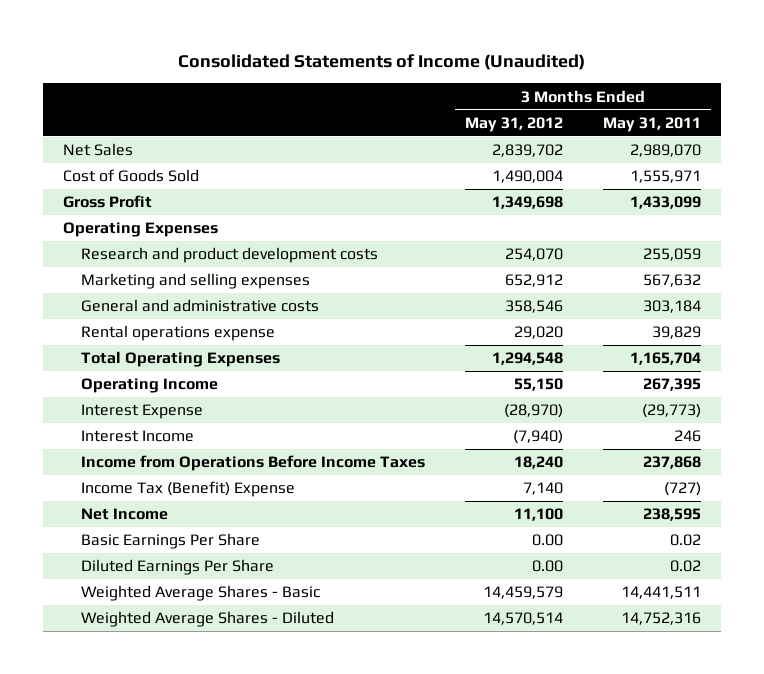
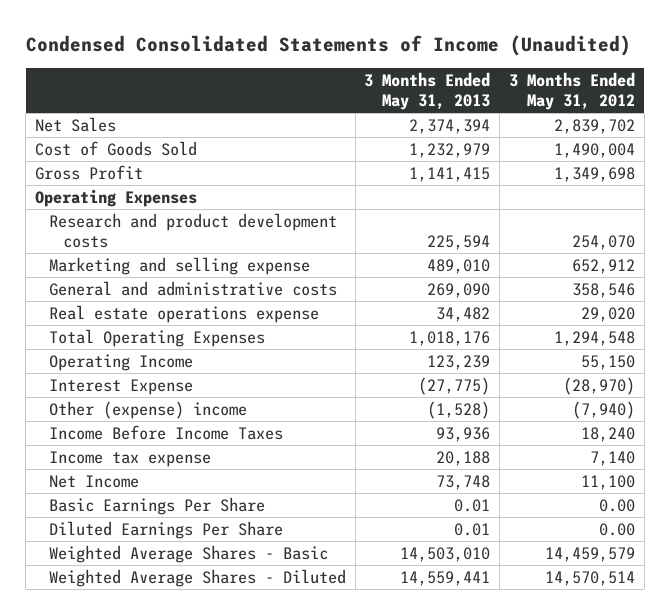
[177,54,585,71] Consolidated Statements of Income (Unaudited) -> [25,35,631,57] Condensed Consolidated Statements of Income (Unaudited)
[602,116,701,132] May 31, 2011 -> none
none -> [364,71,491,110] 3 Months Ended May 31, 2013
[81,273,311,290] Marketing and selling expenses -> [48,256,310,275] Marketing and selling expense
[81,325,276,342] Rental operations expense -> [48,304,319,323] Real estate operations expense
[81,430,195,443] Interest Income -> [48,400,247,419] Other (expense) income
[81,455,426,472] Income from Operations Before Income Taxes -> [48,424,283,440] Income Before Income Taxes
[81,481,296,498] Income Tax (Benefit) Expense -> [48,450,211,467] Income tax expense

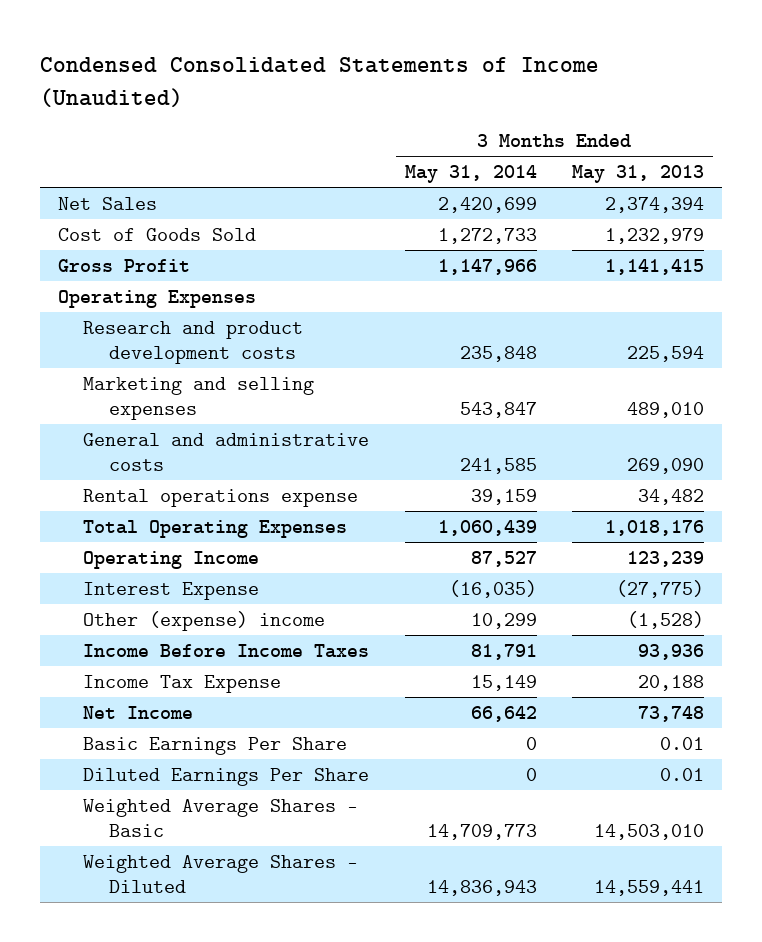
[508,71,635,110] 3 Months Ended May 31, 2012 -> none
none -> [404,165,537,184] May 31, 2014
[48,256,310,275] Marketing and selling expense -> [83,376,315,420] Marketing and selling expenses
[48,304,319,323] Real estate operations expense -> [83,488,359,507] Rental operations expense
[48,450,211,467] Income tax expense -> [83,674,282,693] Income Tax Expense

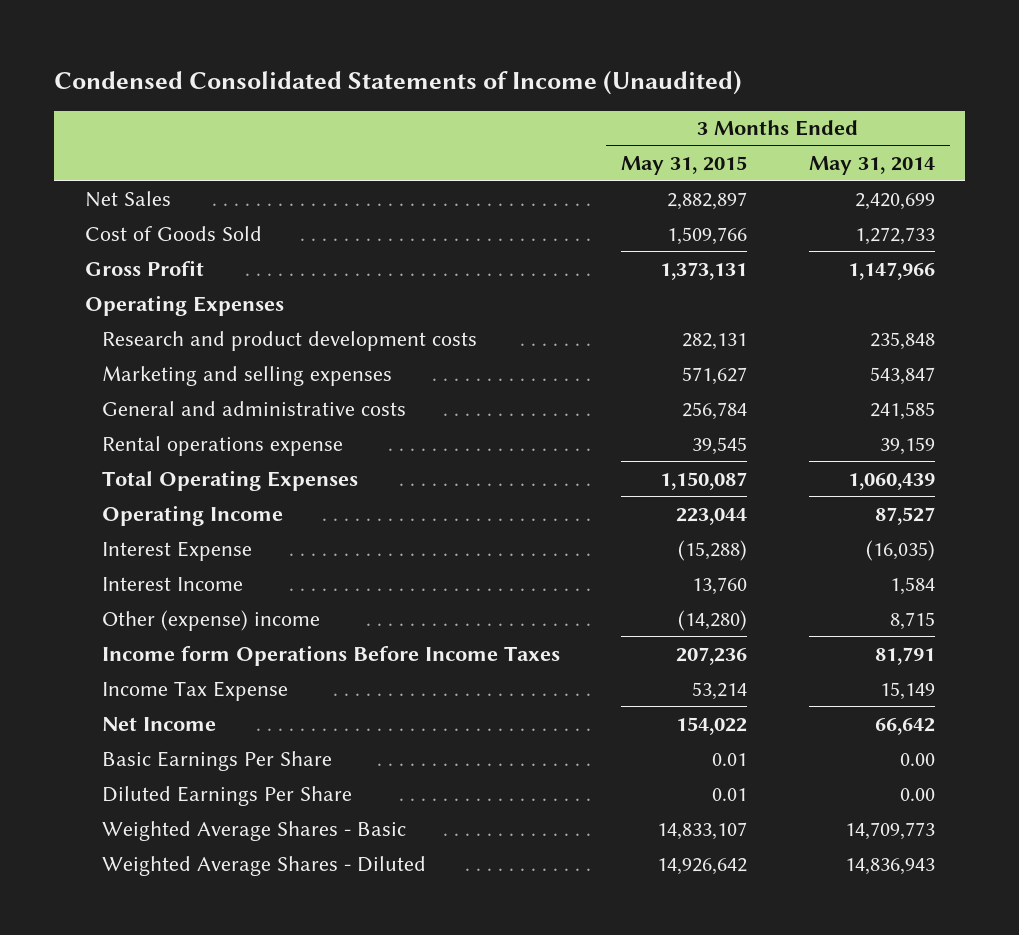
[572,165,705,184] May 31, 2013 -> none
none -> [621,156,748,176] May 31, 2015
none -> [102,576,244,591] Interest Income
[470,612,537,629] 10,299 -> [889,611,935,630] 8,715
[83,643,370,658] Income Before Income Taxes -> [102,644,561,666] Income form Operations Before Income Taxes
[525,736,537,750] 0 -> [899,752,935,766] 0.00
[525,767,537,781] 0 -> [899,787,935,801] 0.00

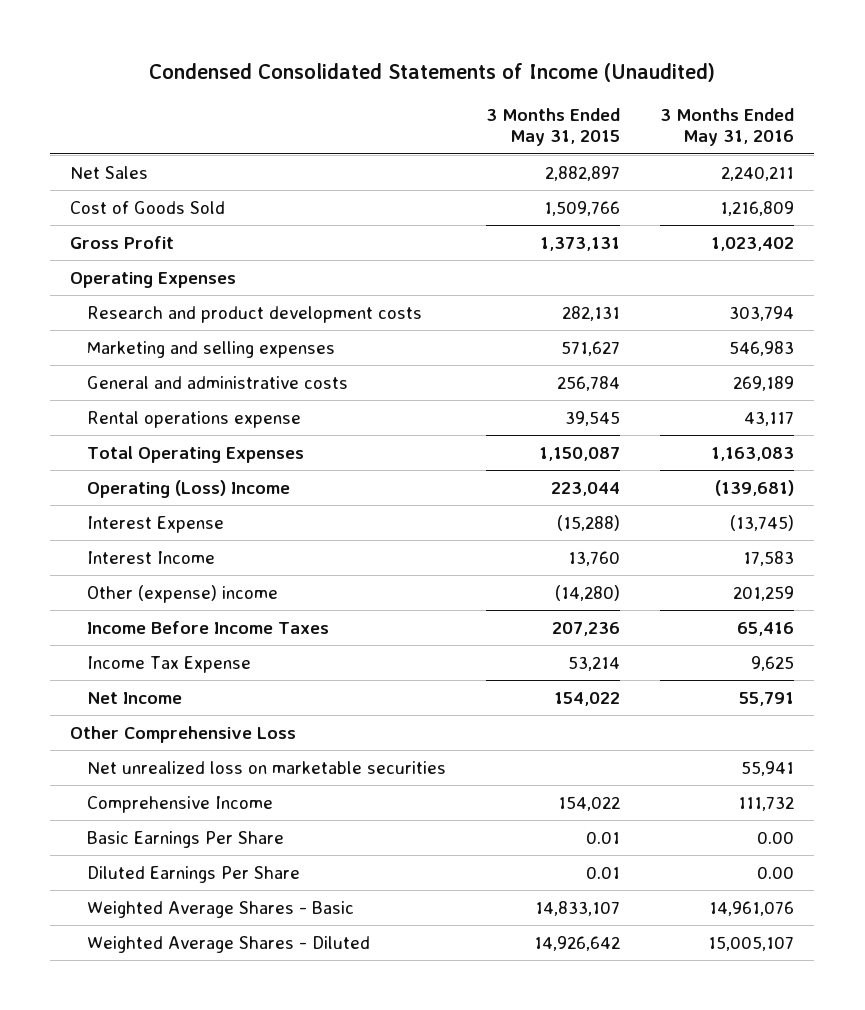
[808,156,935,176] May 31, 2014 -> none
none -> [660,108,795,147] 3 Months Ended May 31, 2016
[102,504,284,526] Operating Income -> [87,479,291,498] Operating (Loss) Income
[102,644,561,666] Income form Operations Before Income Taxes -> [87,620,330,634] Income Before Income Taxes
none -> [70,725,297,743] Other Comprehensive Loss
none -> [87,760,447,774] Net unrealized loss on marketable securities
none -> [87,795,274,813] Comprehensive Income

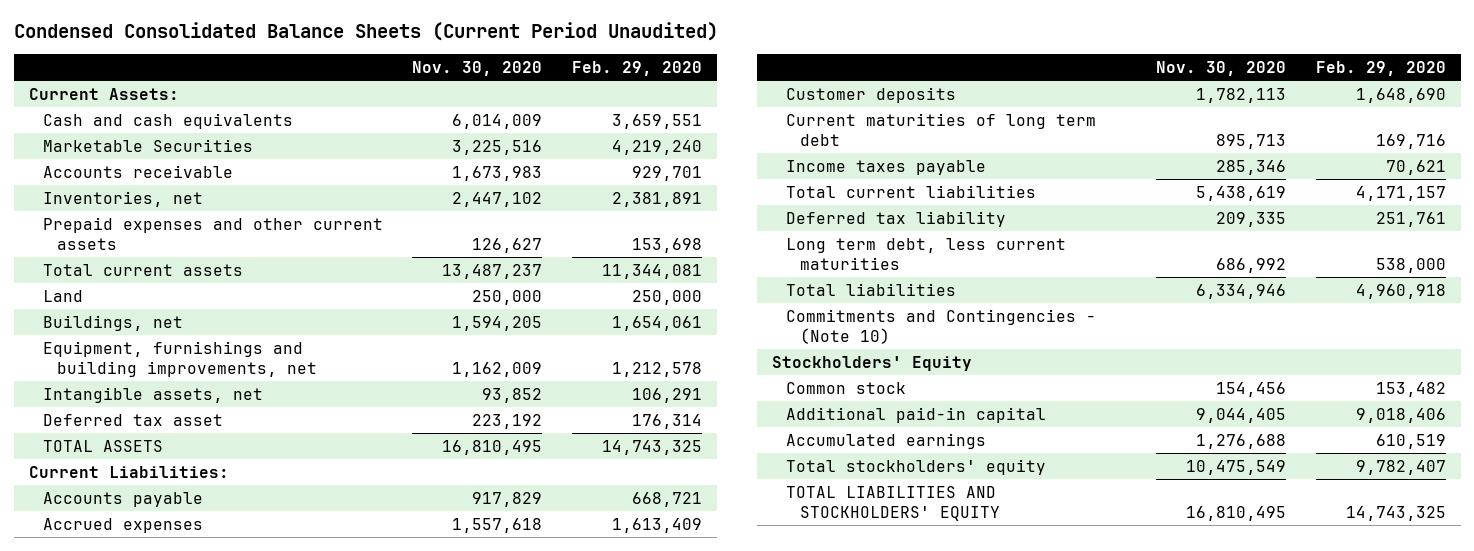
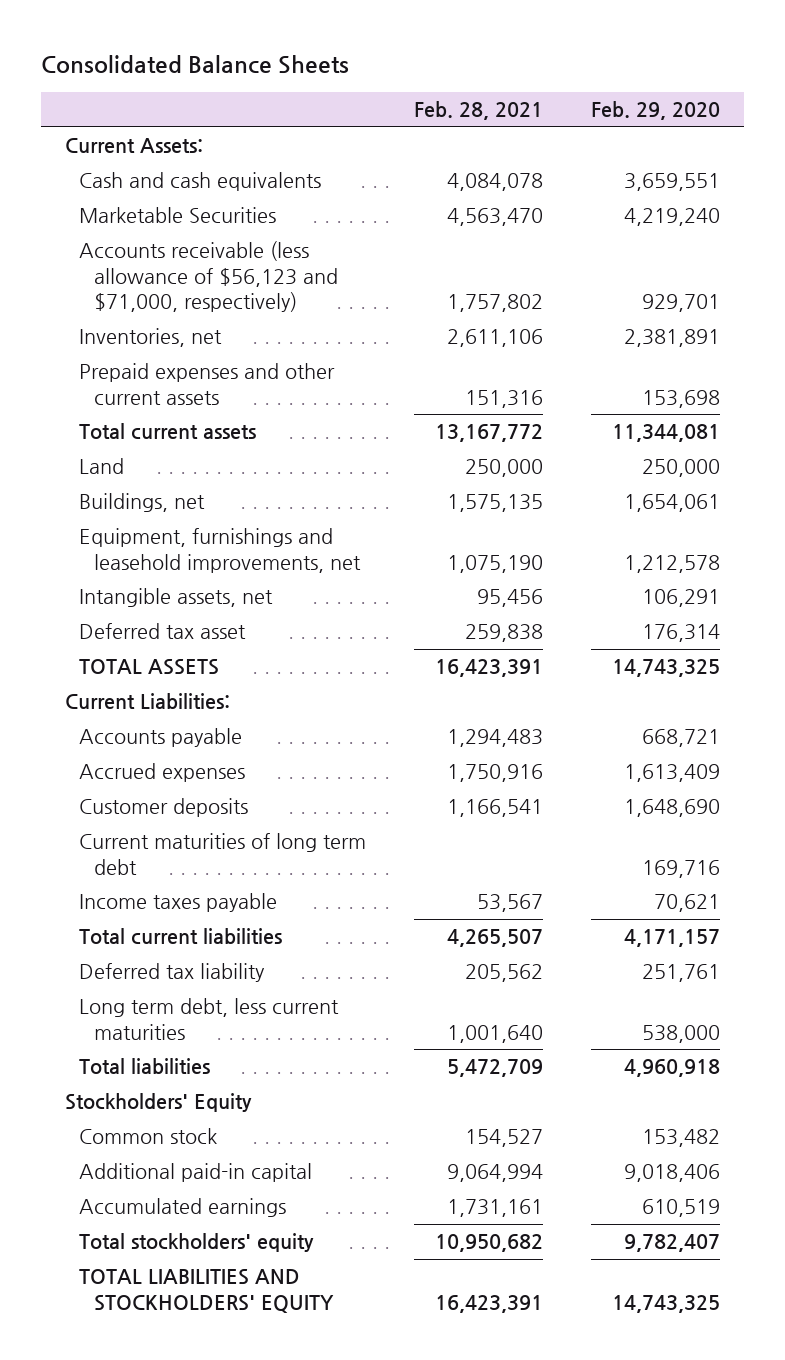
[13,22,718,42] Condensed Consolidated Balance Sheets (Current Period Unaudited) -> [40,54,349,74] Consolidated Balance Sheets
[412,61,543,77] Nov. 30, 2020 -> none
none -> [414,101,544,121] Feb. 28, 2021
[42,164,233,178] Accounts receivable -> [79,241,338,313] Accounts receivable (less allowance of $56,123 and $71,000, respectively)
[42,340,317,378] Equipment, furnishings and building improvements, net -> [79,528,361,573] Equipment, furnishings and leasehold improvements, net
[786,308,1097,345] Commitments and Contingencies - (Note 10) -> none

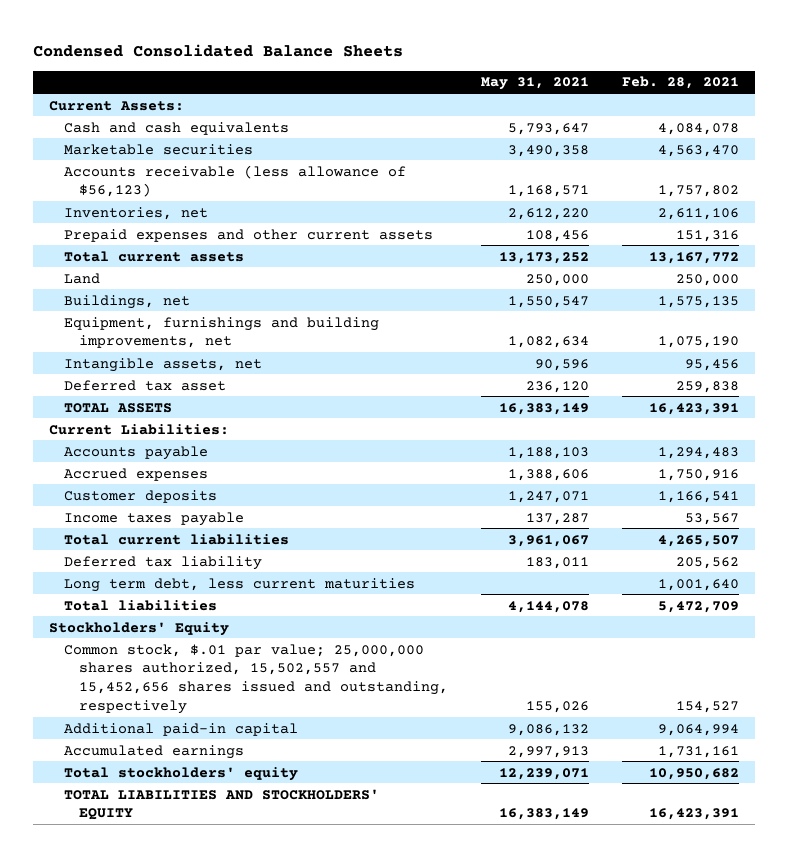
[40,54,349,74] Consolidated Balance Sheets -> [33,44,404,58] Condensed Consolidated Balance Sheets
[591,101,721,121] Feb. 29, 2020 -> none
none -> [481,77,590,91] May 31, 2021
[79,207,277,224] Marketable Securities -> [64,143,254,155] Marketable securities
[79,241,338,313] Accounts receivable (less allowance of $56,123 and $71,000, respectively) -> [64,164,407,198] Accounts receivable (less allowance of $56,123)
[79,528,361,573] Equipment, furnishings and leasehold improvements, net -> [64,316,380,349] Equipment, furnishings and building improvements, net
[79,833,367,875] Current maturities of long term debt -> none
[79,1128,218,1145] Common stock -> [64,643,449,714] Common stock, $.01 par value; 25,000,000 shares authorized, 15,502,557 and 15,452,656 shares issued and outstanding, respectively

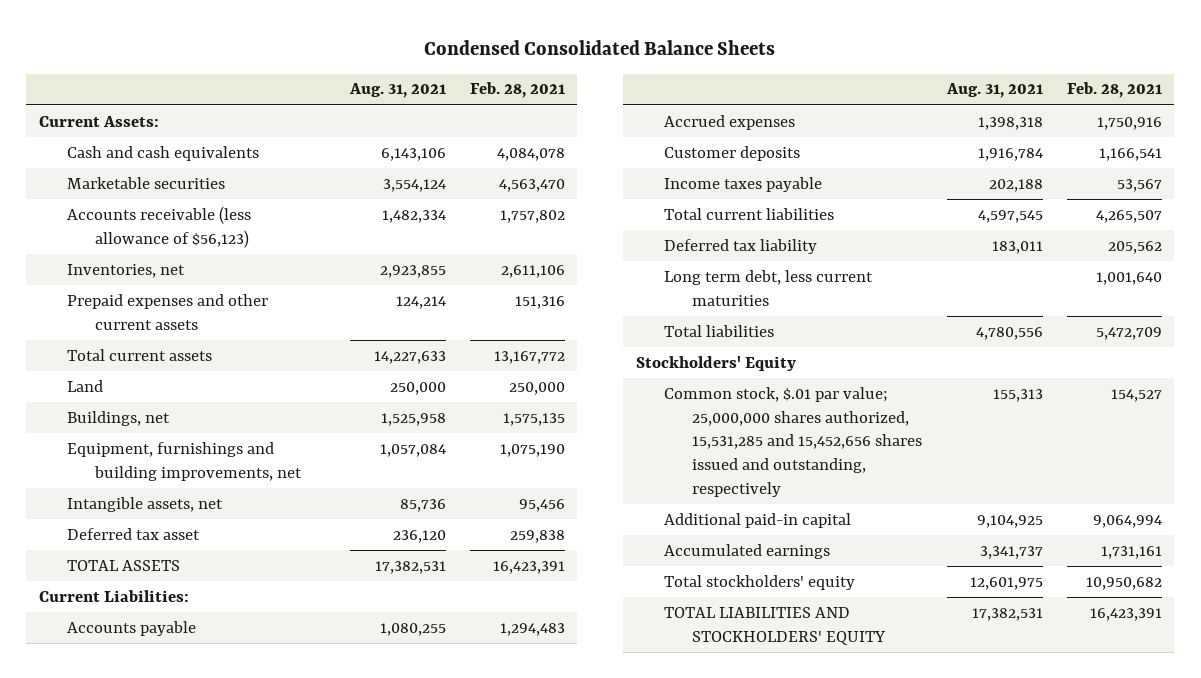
[481,77,590,91] May 31, 2021 -> none
none -> [348,83,446,99] Aug. 31, 2021
[64,643,449,714] Common stock, $.01 par value; 25,000,000 shares authorized, 15,502,557 and 15,452,656 shares issued and outstanding, respectively -> [663,386,923,498] Common stock, $.01 par value; 25,000,000 shares authorized, 15,531,285 and 15,452,656 shares issued and outstanding, respectively

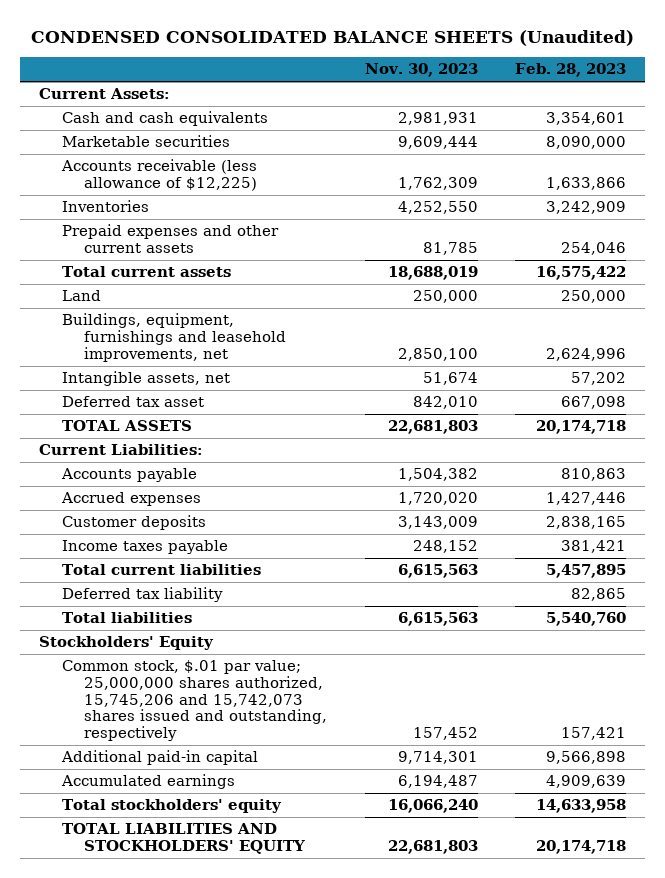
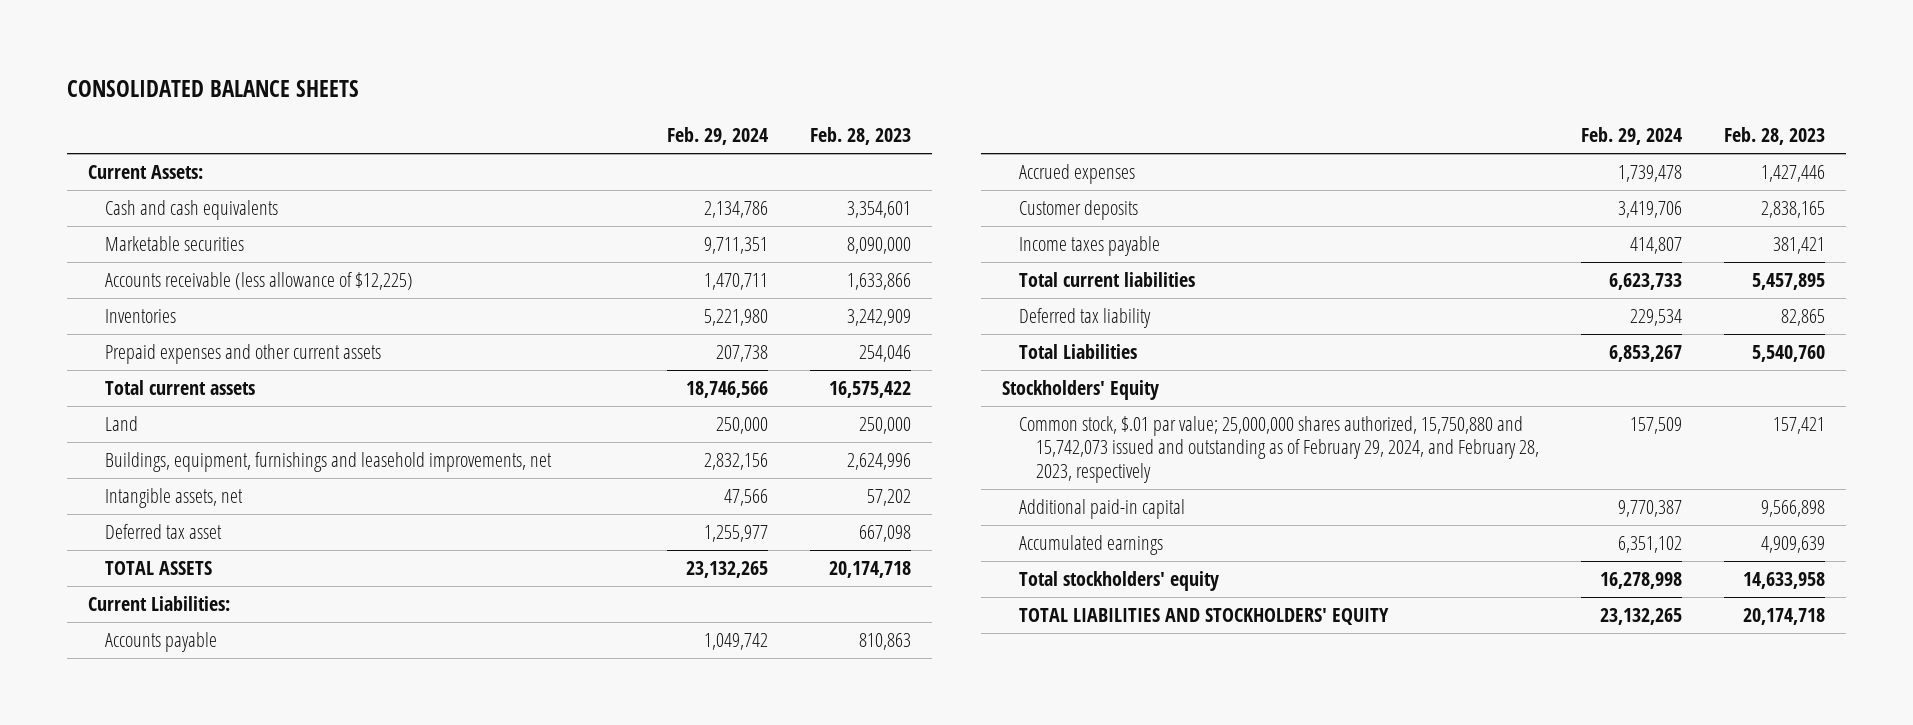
[31,29,635,46] CONDENSED CONSOLIDATED BALANCE SHEETS (Unaudited) -> [66,80,359,98] CONSOLIDATED BALANCE SHEETS
[364,63,478,78] Nov. 30, 2023 -> none
none -> [666,126,768,145] Feb. 29, 2024
[61,612,192,624] Total liabilities -> [1018,344,1137,360] Total Liabilities
[61,660,328,742] Common stock, $.01 par value; 25,000,000 shares authorized, 15,745,206 and 15,742,073 shares issued and outstanding, respectively -> [1018,416,1539,483] Common stock, $.01 par value; 25,000,000 shares authorized, 15,750,880 and 15,742,073 issued and outstanding as of February 29, 2024, and February 28, 2023, respectively

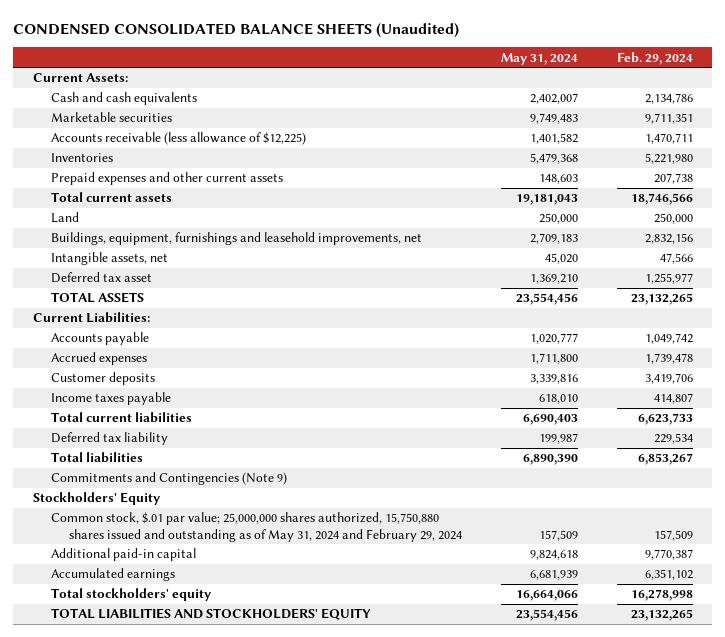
[66,80,359,98] CONSOLIDATED BALANCE SHEETS -> [13,22,460,38] CONDENSED CONSOLIDATED BALANCE SHEETS (Unaudited)
[809,126,911,145] Feb. 28, 2023 -> none
none -> [500,52,578,65] May 31, 2024
[1018,344,1137,360] Total Liabilities -> [50,452,143,464] Total liabilities
none -> [50,472,287,486] Commitments and Contingencies (Note 9)
[1018,416,1539,483] Common stock, $.01 par value; 25,000,000 shares authorized, 15,750,880 and 15,742,073 issued and outstanding as of February 29, 2024, and February 28, 2023, respectively -> [50,512,462,542] Common stock, $.01 par value; 25,000,000 shares authorized, 15,750,880 shares issued and outstanding as of May 31, 2024 and February 29, 2024

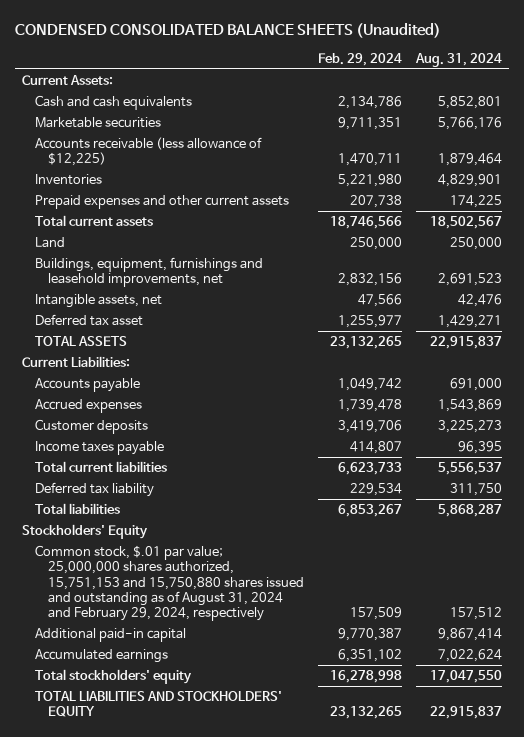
[500,52,578,65] May 31, 2024 -> none
none -> [414,52,502,67] Aug. 31, 2024
[50,472,287,486] Commitments and Contingencies (Note 9) -> none
[50,512,462,542] Common stock, $.01 par value; 25,000,000 shares authorized, 15,750,880 shares issued and outstanding as of May 31, 2024 and February 29, 2024 -> [34,545,304,622] Common stock, $.01 par value; 25,000,000 shares authorized, 15,751,153 and 15,750,880 shares issued and outstanding as of August 31, 2024 and February 29, 2024, respectively

